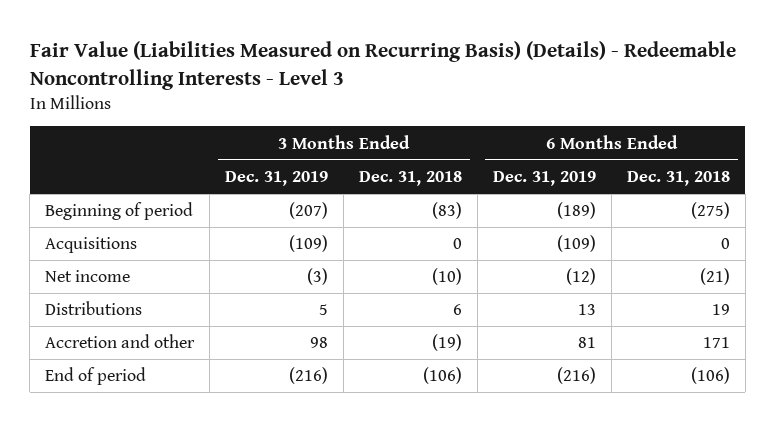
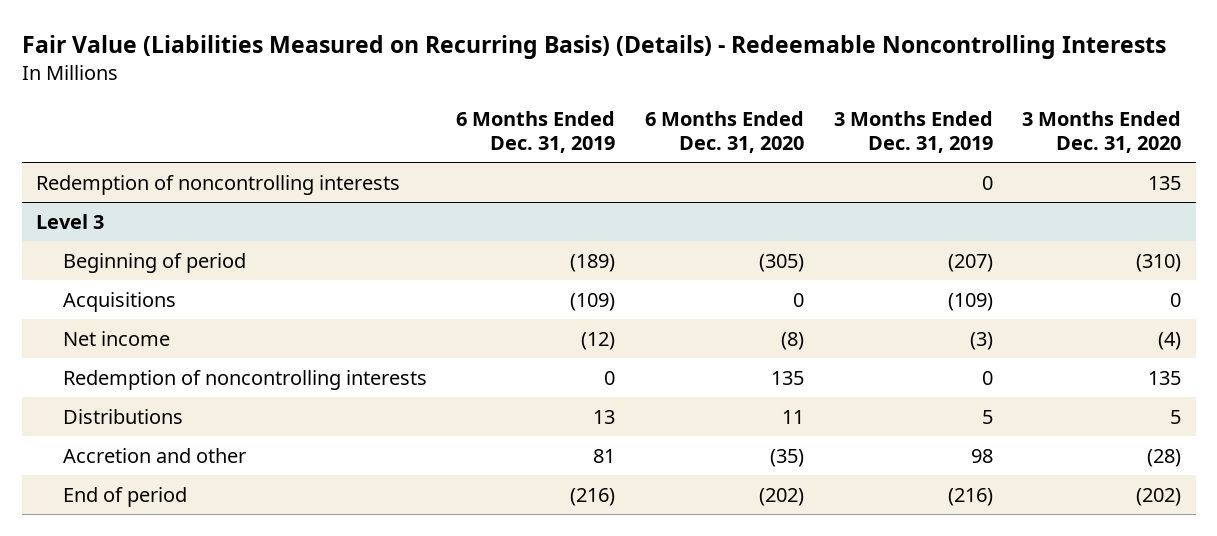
[29,41,736,90] Fair Value (Liabilities Measured on Recurring Basis) (Details) - Redeemable Noncontrolling Interests - Level 3 -> [21,34,1166,59] Fair Value (Liabilities Measured on Recurring Basis) (Details) - Redeemable Noncontrolling Interests
[359,170,463,186] Dec. 31, 2018 -> none
[627,170,731,186] Dec. 31, 2018 -> none
none -> [644,111,804,153] 6 Months Ended Dec. 31, 2020
none -> [1022,111,1182,153] 3 Months Ended Dec. 31, 2020
none -> [36,174,401,195] Redemption of noncontrolling interests
none -> [36,213,105,229] Level 3
none -> [62,369,427,390] Redemption of noncontrolling interests

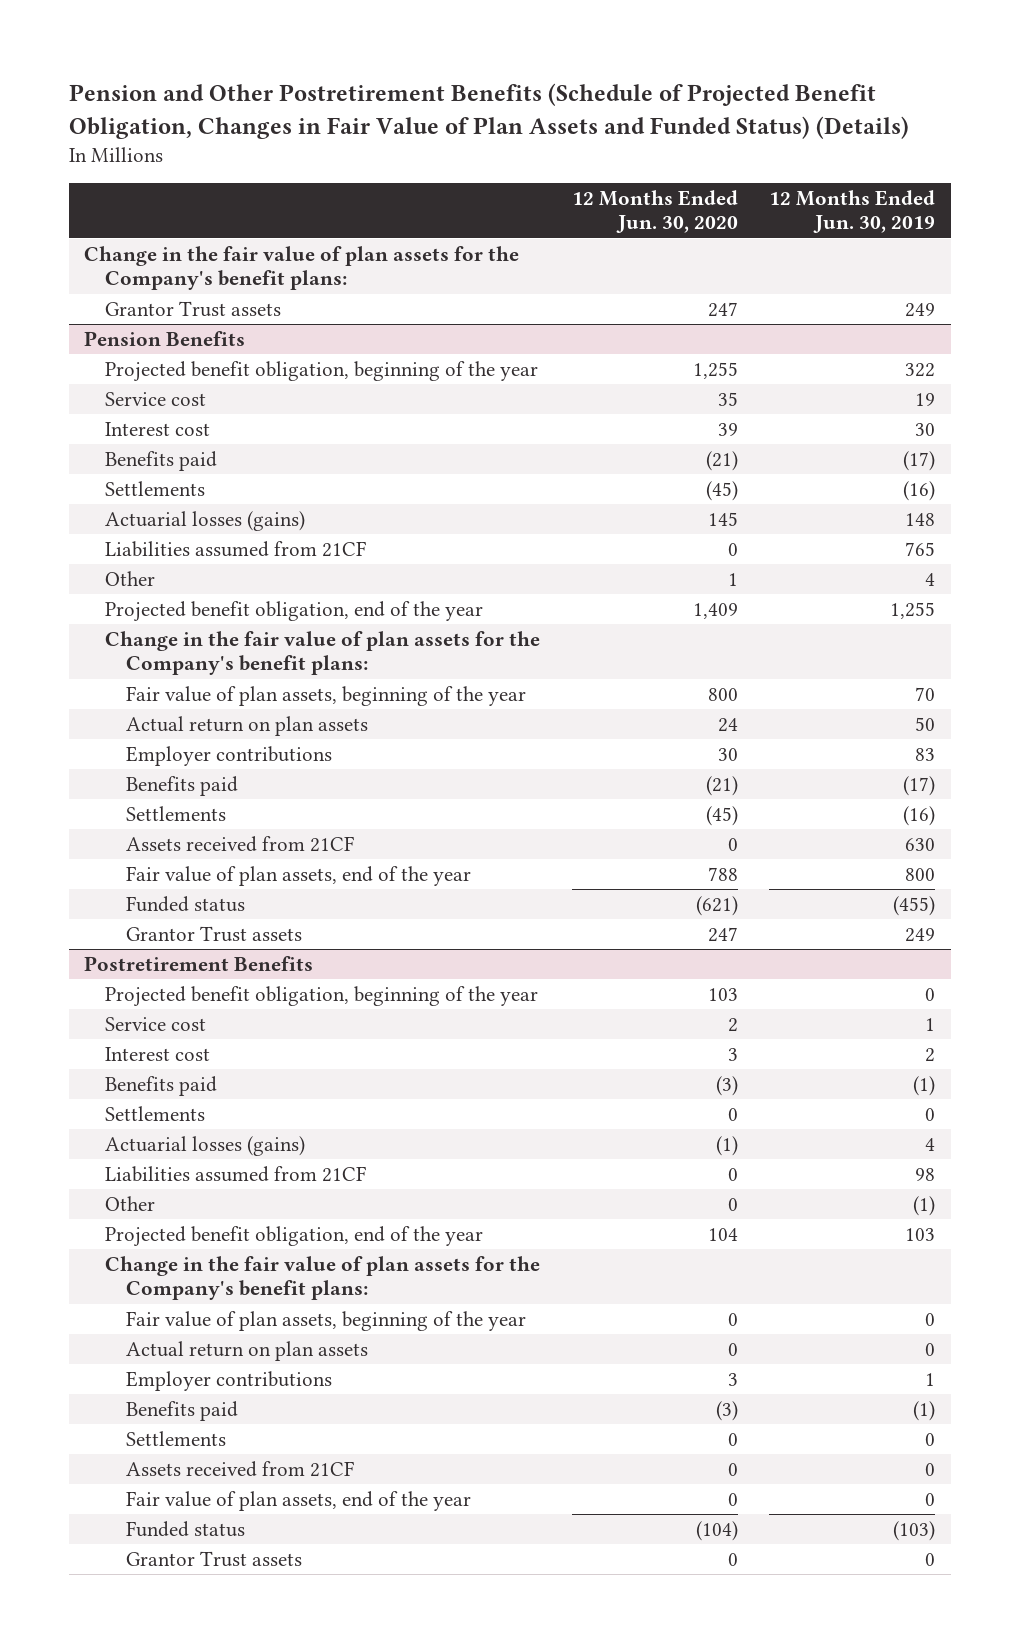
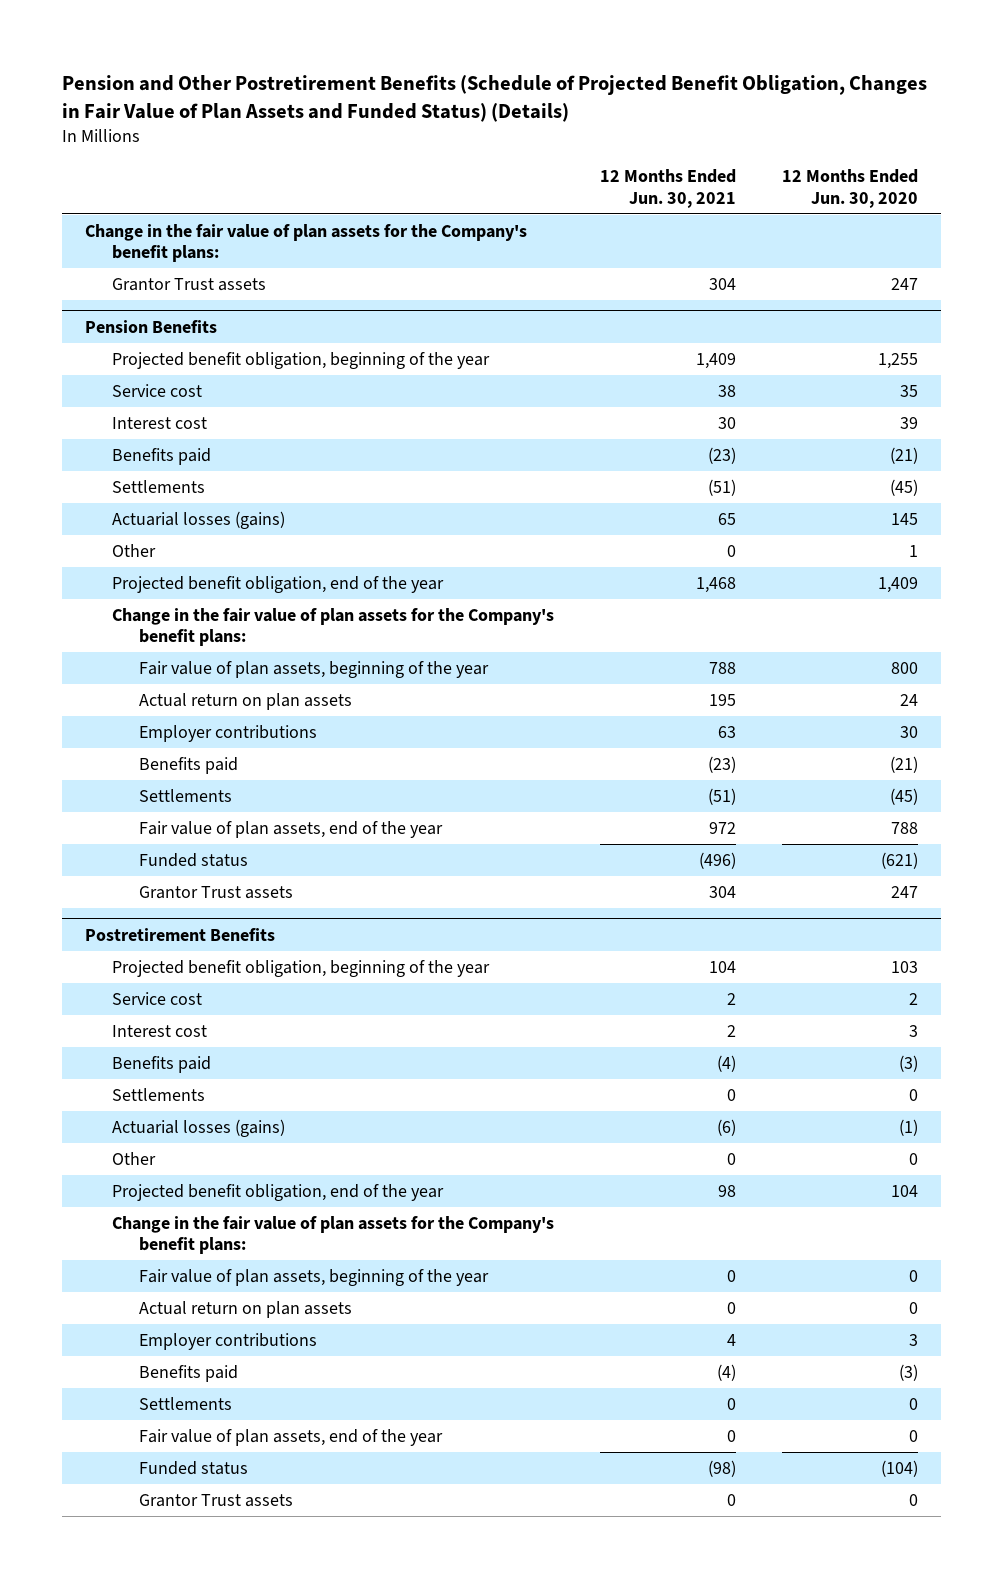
[769,189,936,234] 12 Months Ended Jun. 30, 2019 -> none
none -> [600,169,737,208] 12 Months Ended Jun. 30, 2021
[105,540,367,557] Liabilities assumed from 21CF -> none
[126,835,355,852] Assets received from 21CF -> none
[105,1165,367,1182] Liabilities assumed from 21CF -> none
[126,1460,355,1477] Assets received from 21CF -> none

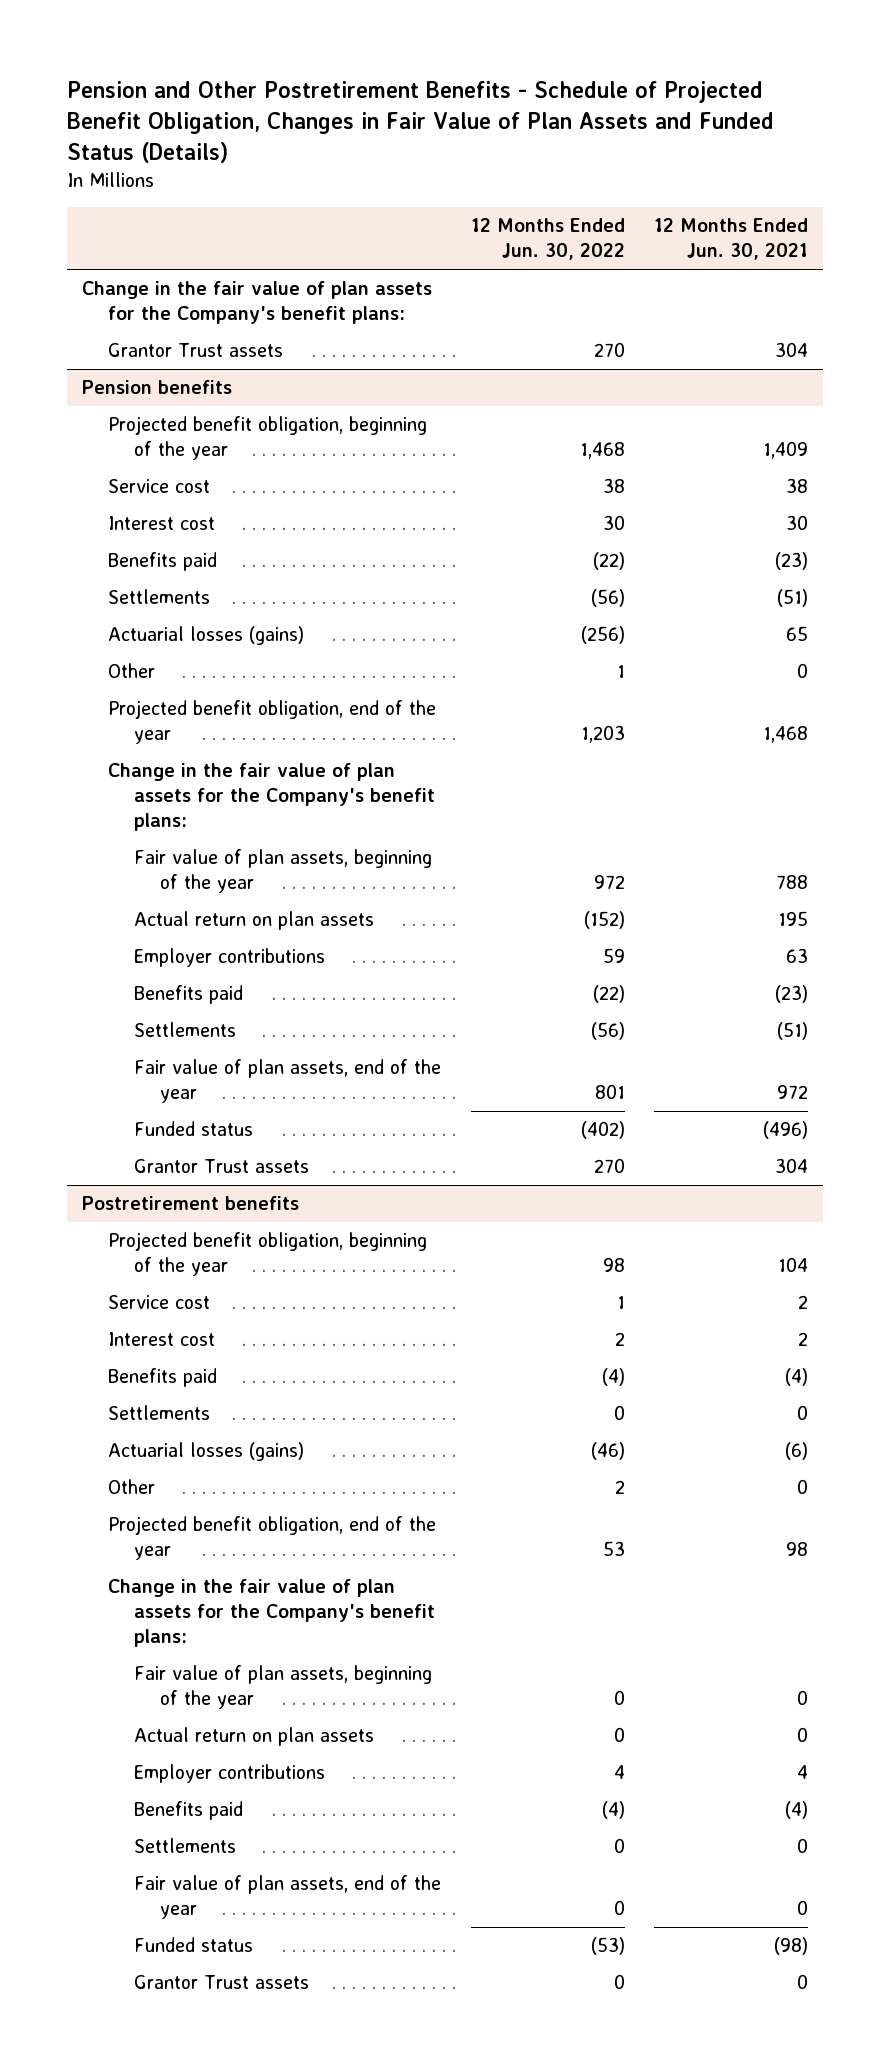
[62,75,928,123] Pension and Other Postretirement Benefits (Schedule of Projected Benefit Obligation, Changes in Fair Value of Plan Assets and Funded Status) (Details) -> [67,81,775,164] Pension and Other Postretirement Benefits - Schedule of Projected Benefit Obligation, Changes in Fair Value of Plan Assets and Funded Status (Details)
[782,169,919,208] 12 Months Ended Jun. 30, 2020 -> none
none -> [470,218,625,261] 12 Months Ended Jun. 30, 2022
[85,319,218,333] Pension Benefits -> [81,380,232,395] Pension benefits
[85,927,276,941] Postretirement Benefits -> [81,1196,299,1211] Postretirement benefits

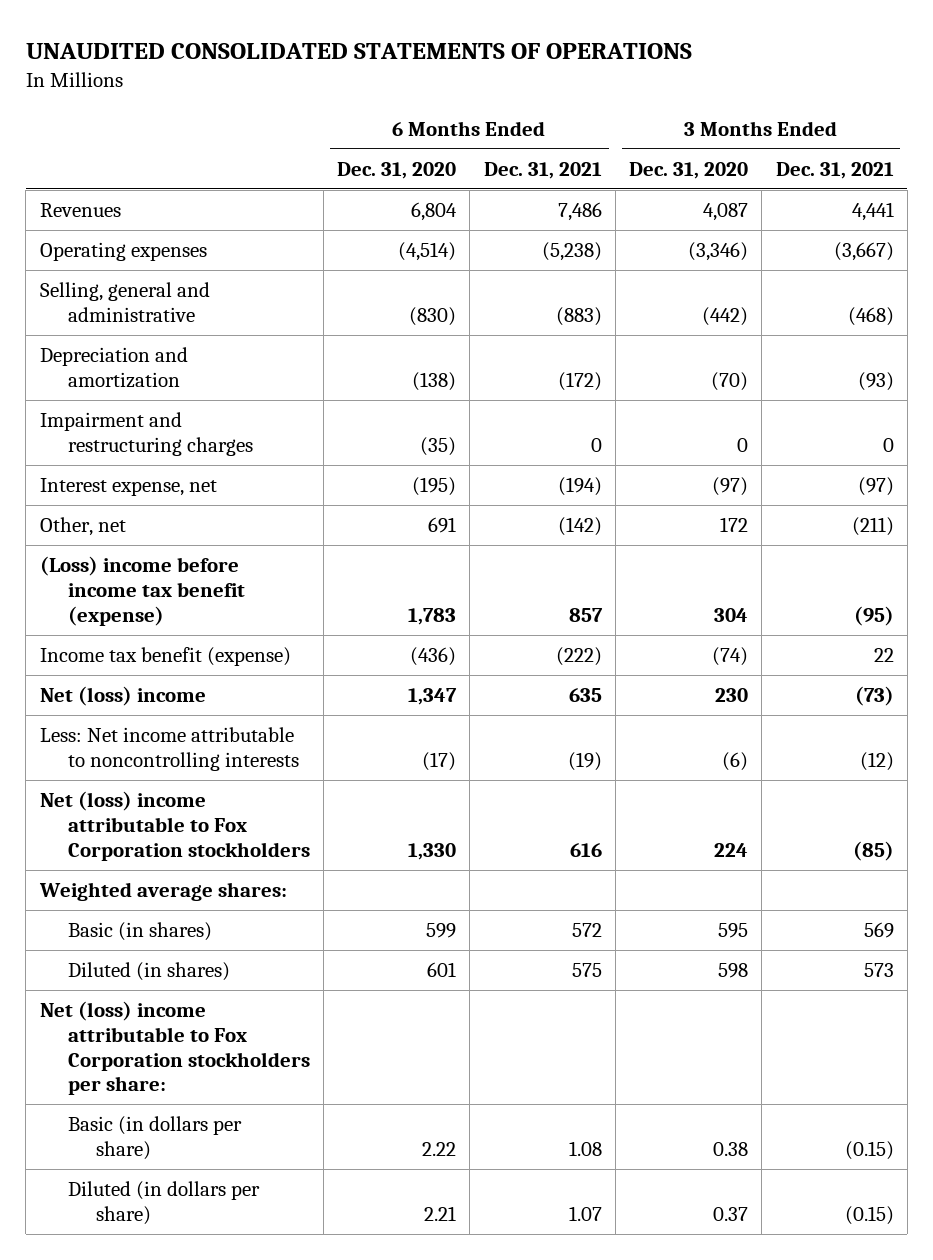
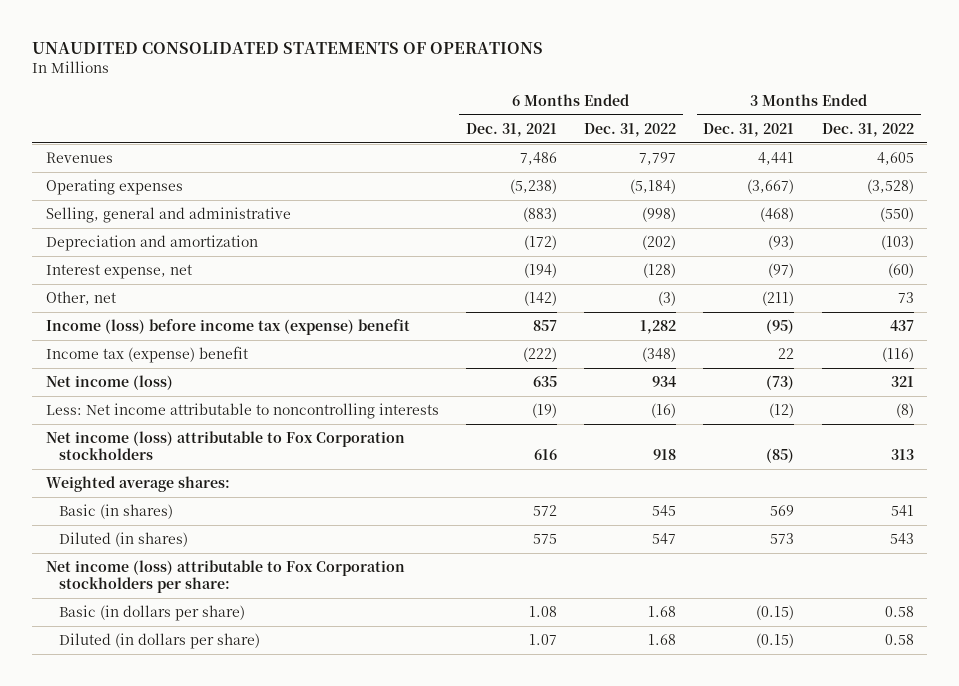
[337,162,457,180] Dec. 31, 2020 -> none
[629,162,749,180] Dec. 31, 2020 -> none
none -> [584,122,677,137] Dec. 31, 2022
none -> [821,122,914,137] Dec. 31, 2022
[39,412,253,456] Impairment and restructuring charges -> none
[39,556,245,626] (Loss) income before income tax benefit (expense) -> [45,319,410,336] Income (loss) before income tax (expense) benefit
[39,647,291,667] Income tax benefit (expense) -> [45,346,248,364] Income tax (expense) benefit
[39,686,206,707] Net (loss) income -> [45,375,173,391] Net income (loss)
[39,791,310,861] Net (loss) income attributable to Fox Corporation stockholders -> [45,431,405,461] Net income (loss) attributable to Fox Corporation stockholders
[39,1001,310,1096] Net (loss) income attributable to Fox Corporation stockholders per share: -> [45,560,405,594] Net income (loss) attributable to Fox Corporation stockholders per share:

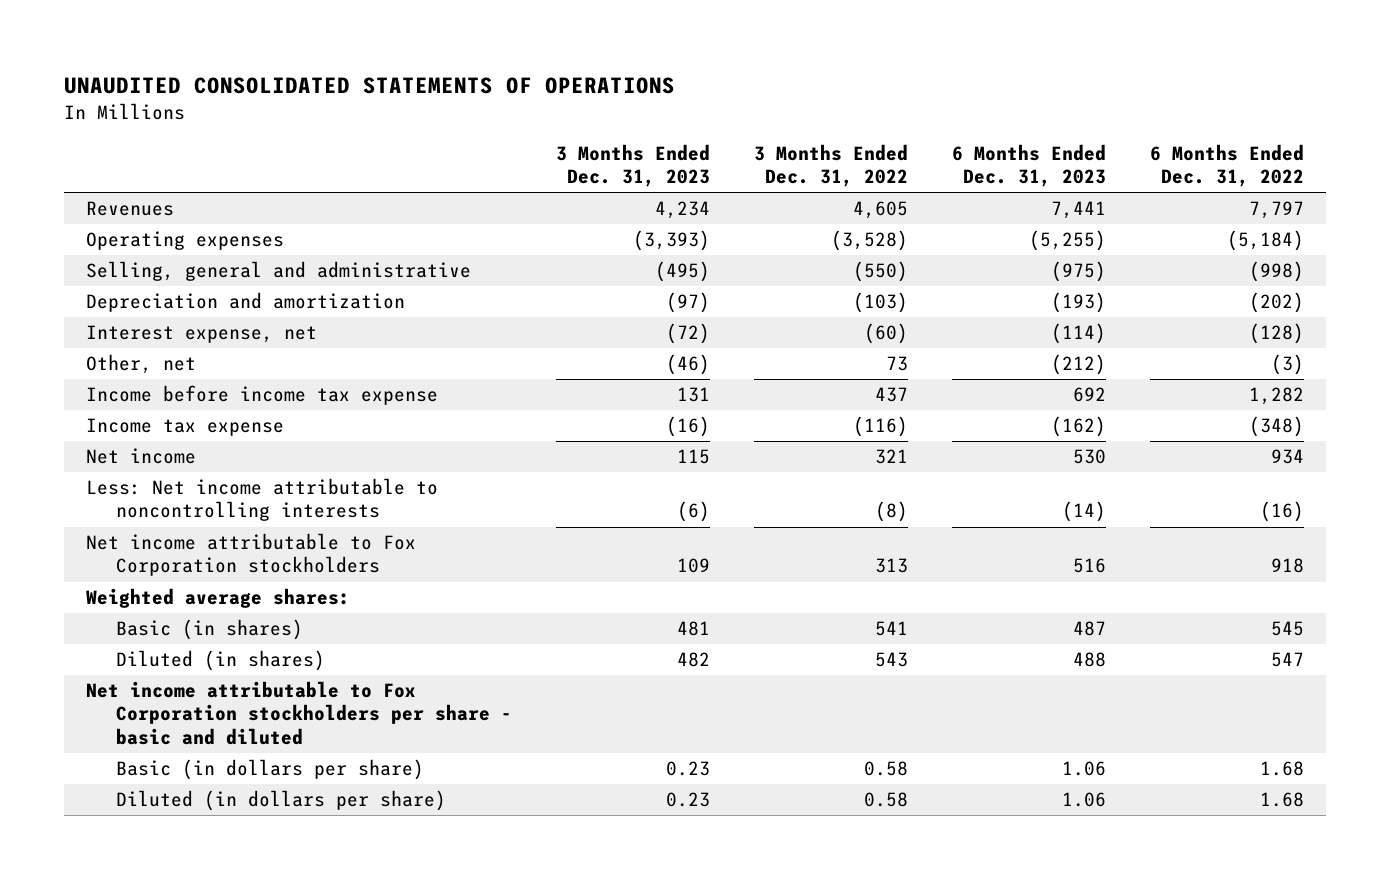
[465,122,557,137] Dec. 31, 2021 -> none
[703,122,795,137] Dec. 31, 2021 -> none
none -> [556,144,711,188] 3 Months Ended Dec. 31, 2023
none -> [952,144,1107,188] 6 Months Ended Dec. 31, 2023
[45,319,410,336] Income (loss) before income tax (expense) benefit -> [85,385,438,406] Income before income tax expense
[45,346,248,364] Income tax (expense) benefit -> [85,418,284,437] Income tax expense
[45,375,173,391] Net income (loss) -> [85,448,196,465] Net income
[45,431,405,461] Net income (loss) attributable to Fox Corporation stockholders -> [85,533,416,577] Net income attributable to Fox Corporation stockholders
[45,560,405,594] Net income (loss) attributable to Fox Corporation stockholders per share: -> [85,681,513,745] Net income attributable to Fox Corporation stockholders per share - basic and diluted

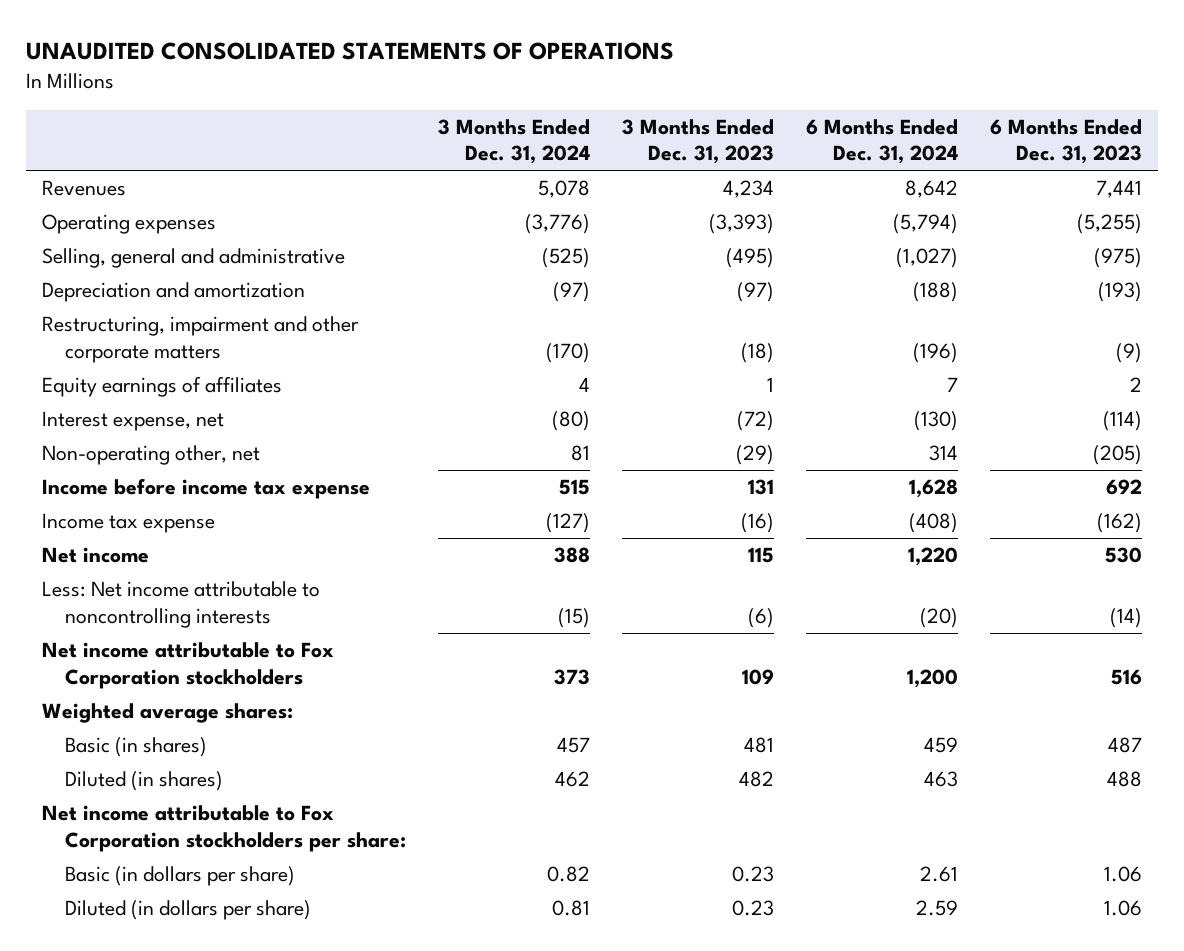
[754,144,909,188] 3 Months Ended Dec. 31, 2022 -> none
[1150,144,1305,188] 6 Months Ended Dec. 31, 2022 -> none
none -> [438,118,591,165] 3 Months Ended Dec. 31, 2024
none -> [806,118,959,165] 6 Months Ended Dec. 31, 2024
none -> [42,315,360,363] Restructuring, impairment and other corporate matters
none -> [42,375,283,397] Equity earnings of affiliates
[85,354,196,375] Other, net -> [42,444,261,465] Non-operating other, net
[666,354,711,376] (46) -> [736,444,775,465] (29)
[1051,354,1107,376] (212) -> [1092,444,1142,465] (205)
[85,681,513,745] Net income attributable to Fox Corporation stockholders per share - basic and diluted -> [42,804,407,852] Net income attributable to Fox Corporation stockholders per share:

